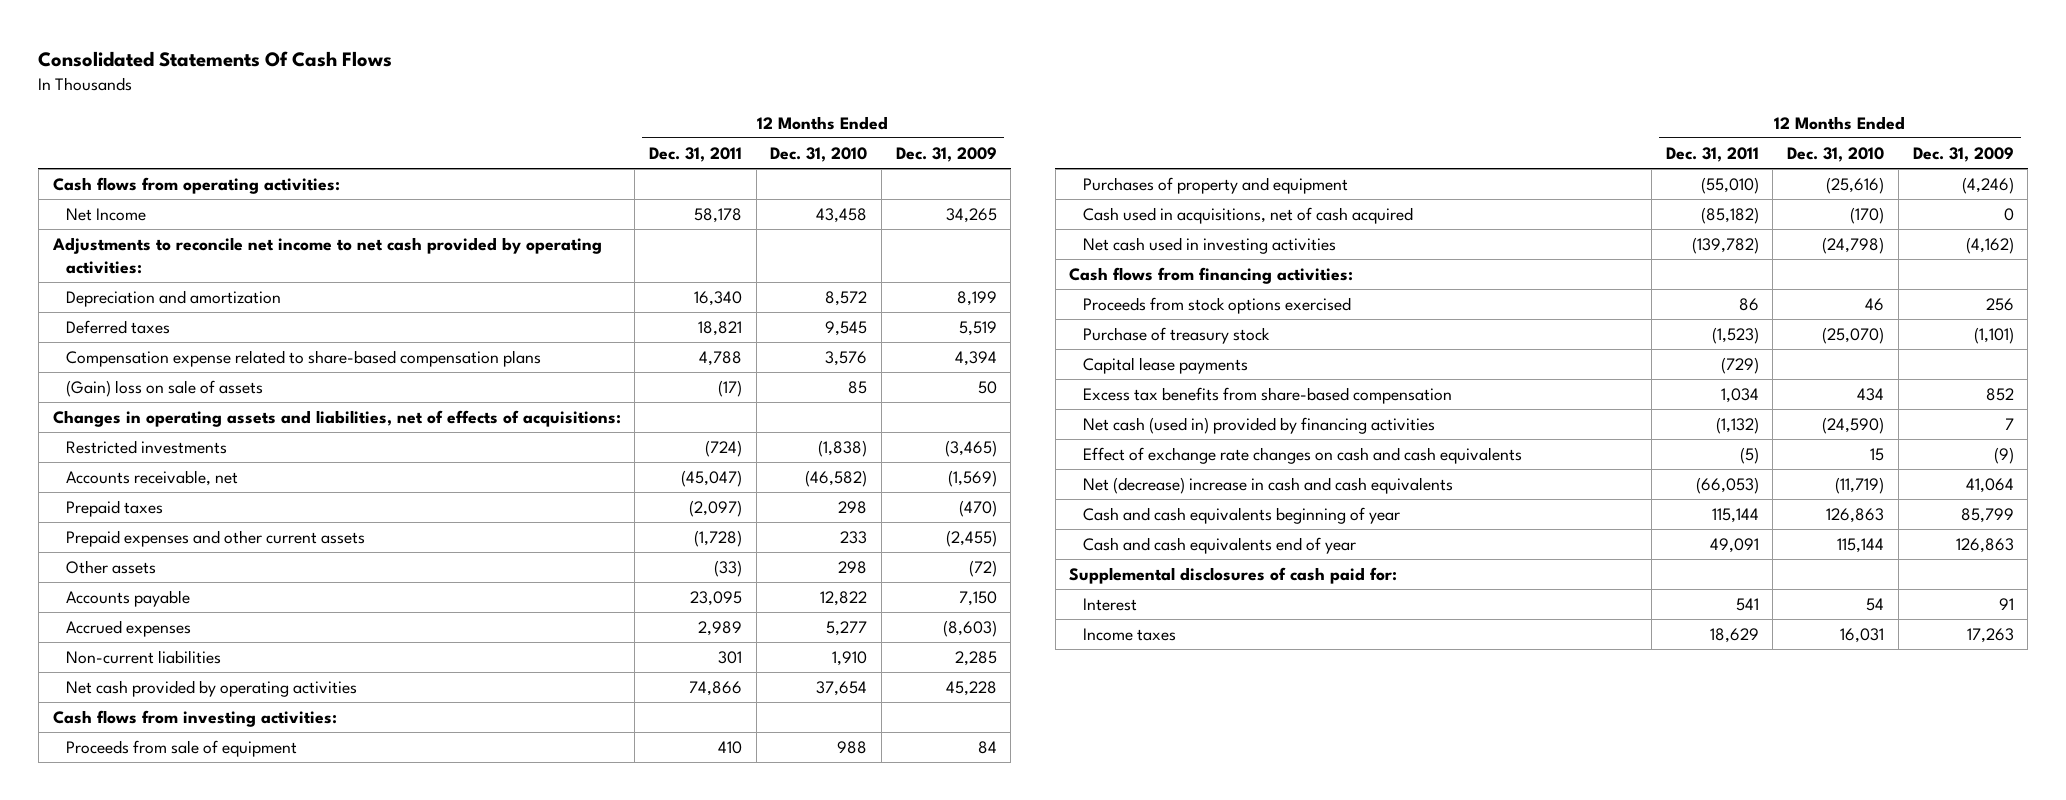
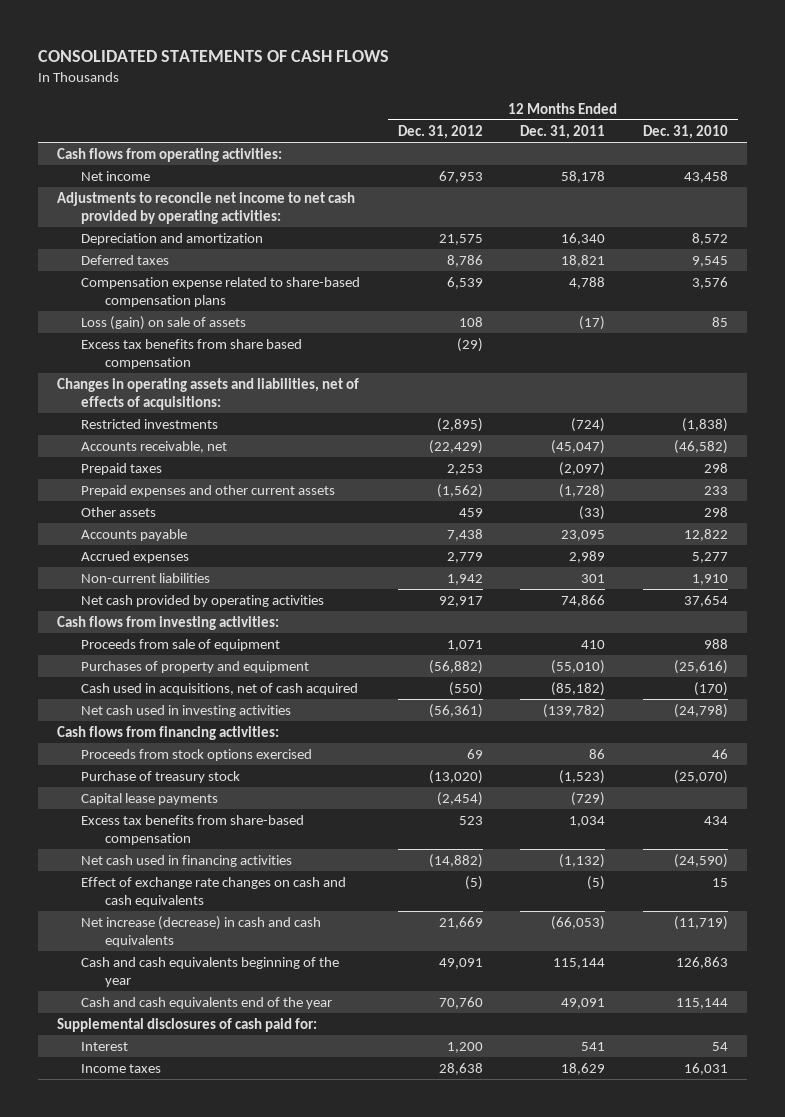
[38,50,393,67] Consolidated Statements Of Cash Flows -> [38,49,390,62] CONSOLIDATED STATEMENTS OF CASH FLOWS
[895,146,997,162] Dec. 31, 2009 -> none
none -> [397,125,483,140] Dec. 31, 2012
[66,207,147,221] Net Income -> [81,171,151,182] Net income
[66,379,264,397] (Gain) loss on sale of assets -> [81,316,247,331] Loss (gain) on sale of assets
none -> [81,339,303,369] Excess tax benefits from share based compensation
[1082,416,1435,434] Net cash (used in) provided by financing activities -> [81,855,293,868] Net cash used in financing activities
[1082,476,1453,494] Net (decrease) increase in cash and cash equivalents -> [81,916,322,947] Net increase (decrease) in cash and cash equivalents
[1082,506,1400,524] Cash and cash equivalents beginning of year -> [81,957,340,987] Cash and cash equivalents beginning of the year
[1082,536,1356,554] Cash and cash equivalents end of year -> [81,997,333,1010] Cash and cash equivalents end of the year

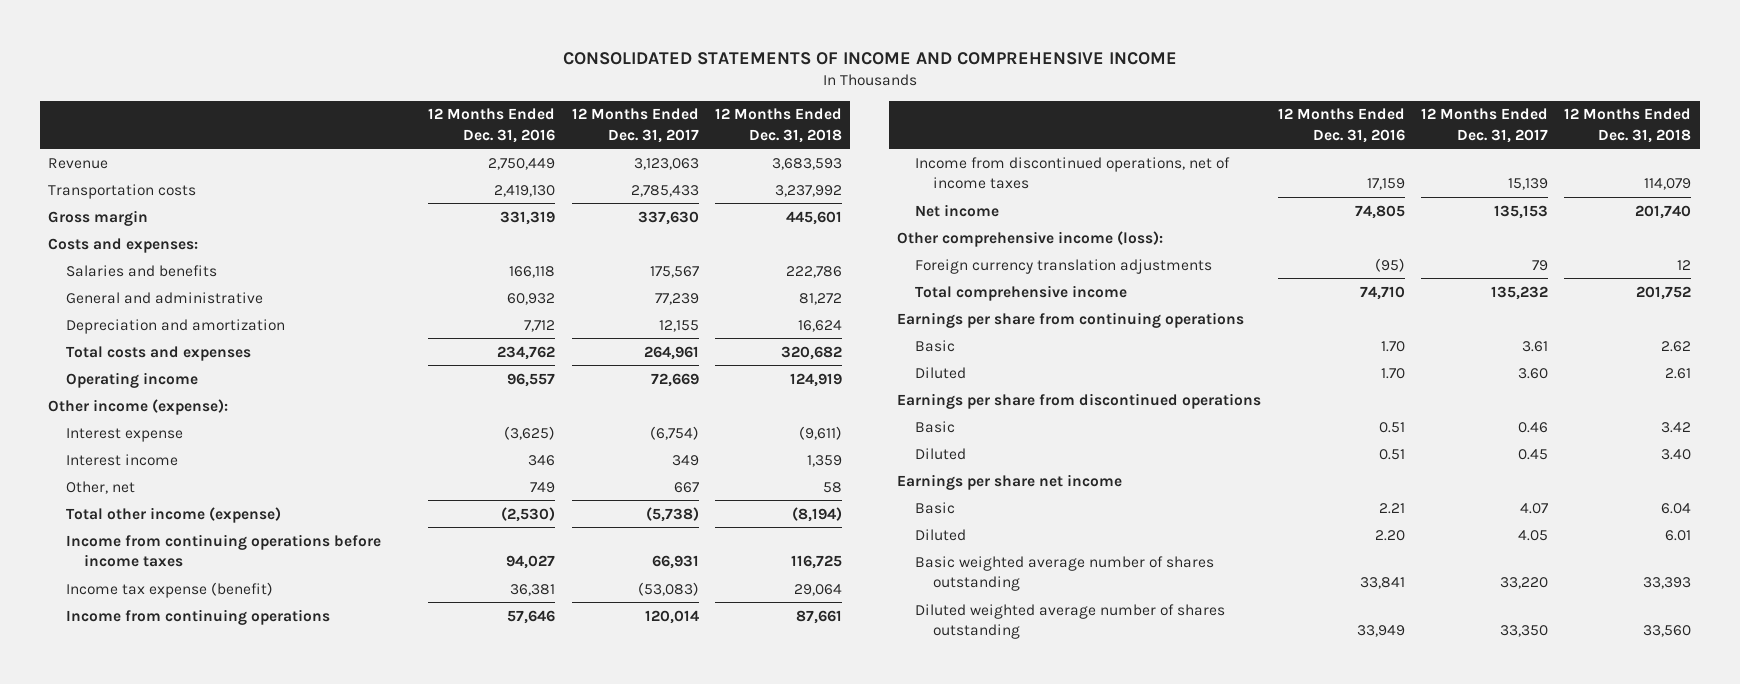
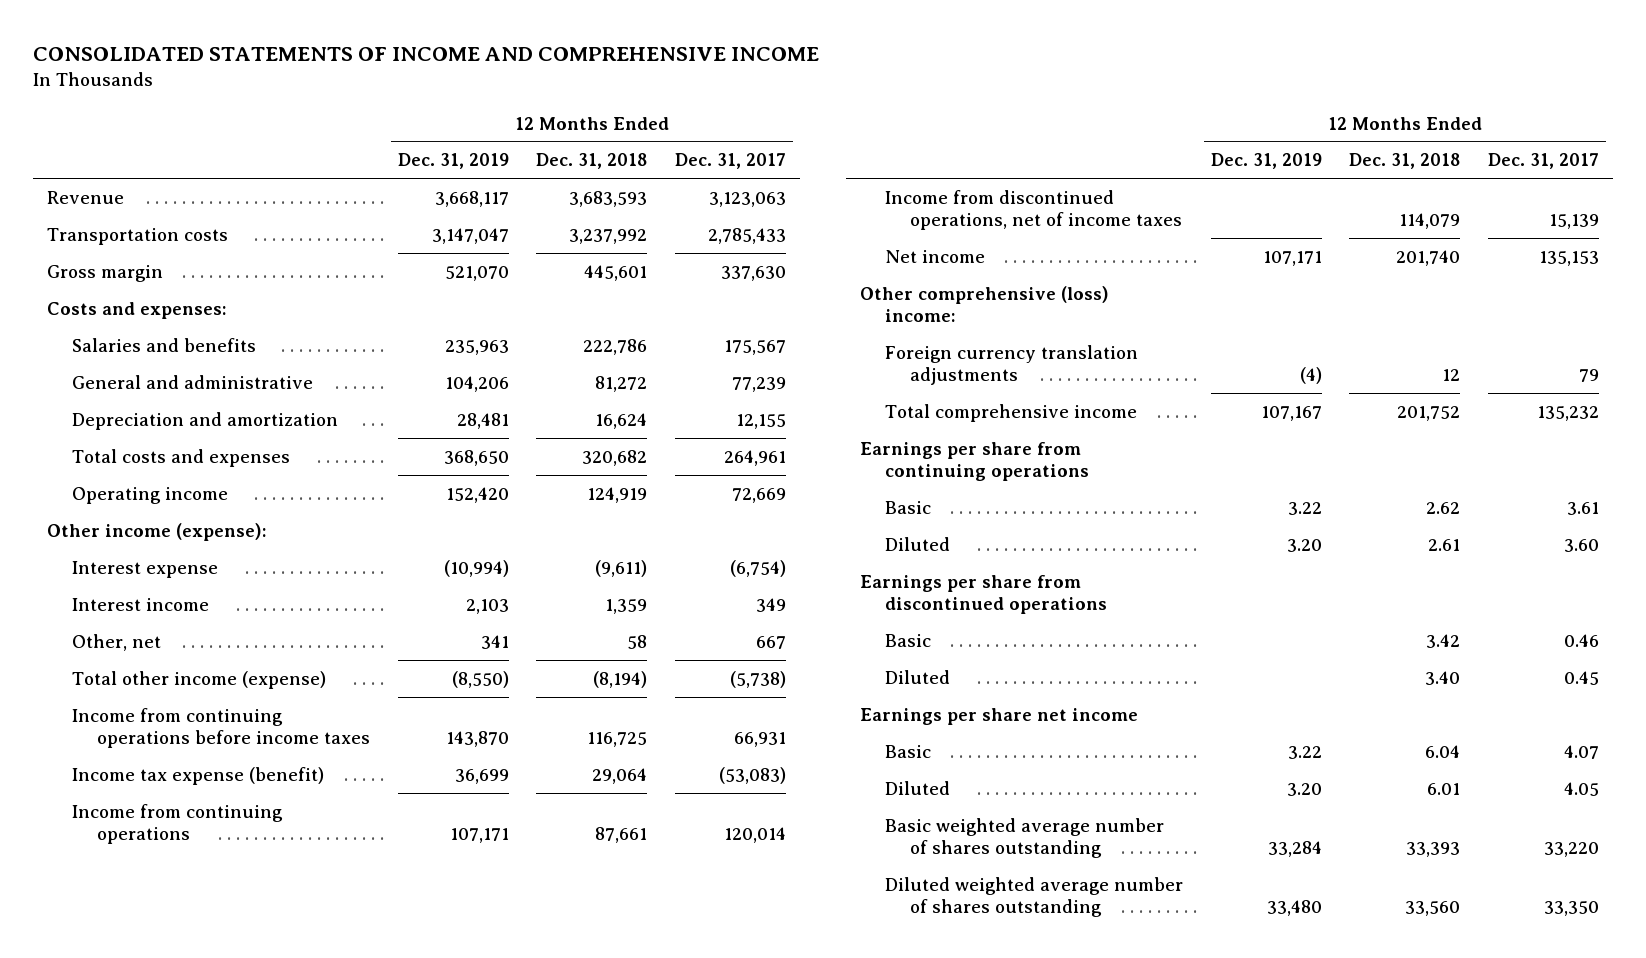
[428,108,556,143] 12 Months Ended Dec. 31, 2016 -> none
none -> [397,153,509,170] Dec. 31, 2019
[897,230,1164,247] Other comprehensive income (loss): -> [859,285,1109,323] Other comprehensive (loss) income:

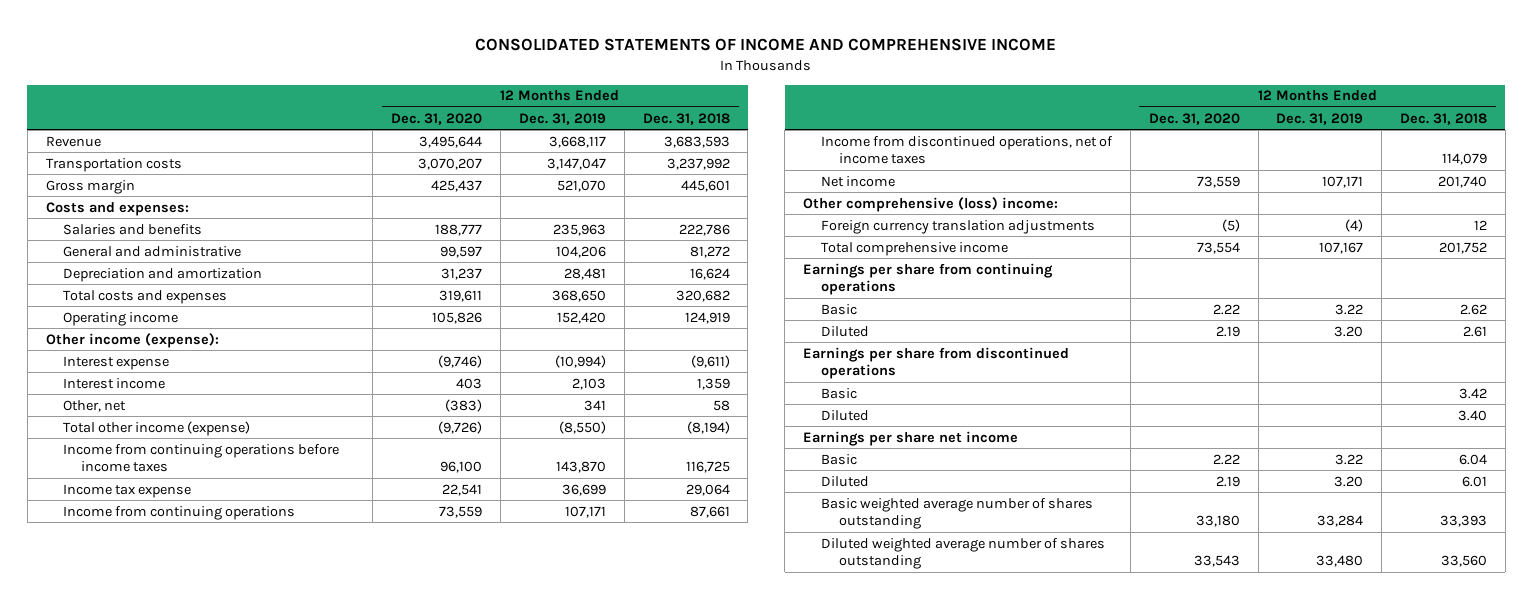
[674,153,786,170] Dec. 31, 2017 -> none
none -> [391,112,483,125] Dec. 31, 2020
[71,766,324,785] Income tax expense (benefit) -> [63,483,192,498] Income tax expense

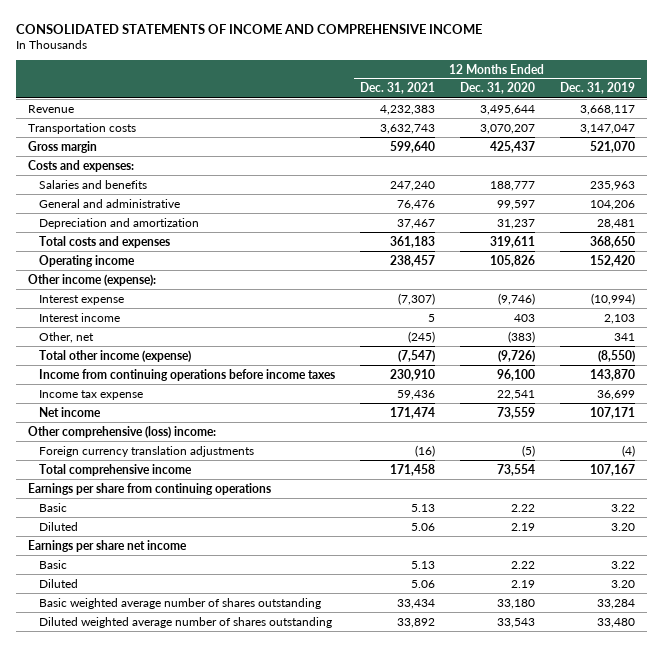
[642,112,730,125] Dec. 31, 2018 -> none
none -> [360,82,436,95] Dec. 31, 2021
[63,505,296,520] Income from continuing operations -> none
[820,135,1113,165] Income from discontinued operations, net of income taxes -> none
[803,346,1070,380] Earnings per share from discontinued operations -> none
[820,387,857,399] Basic -> none
[820,409,869,421] Diluted -> none

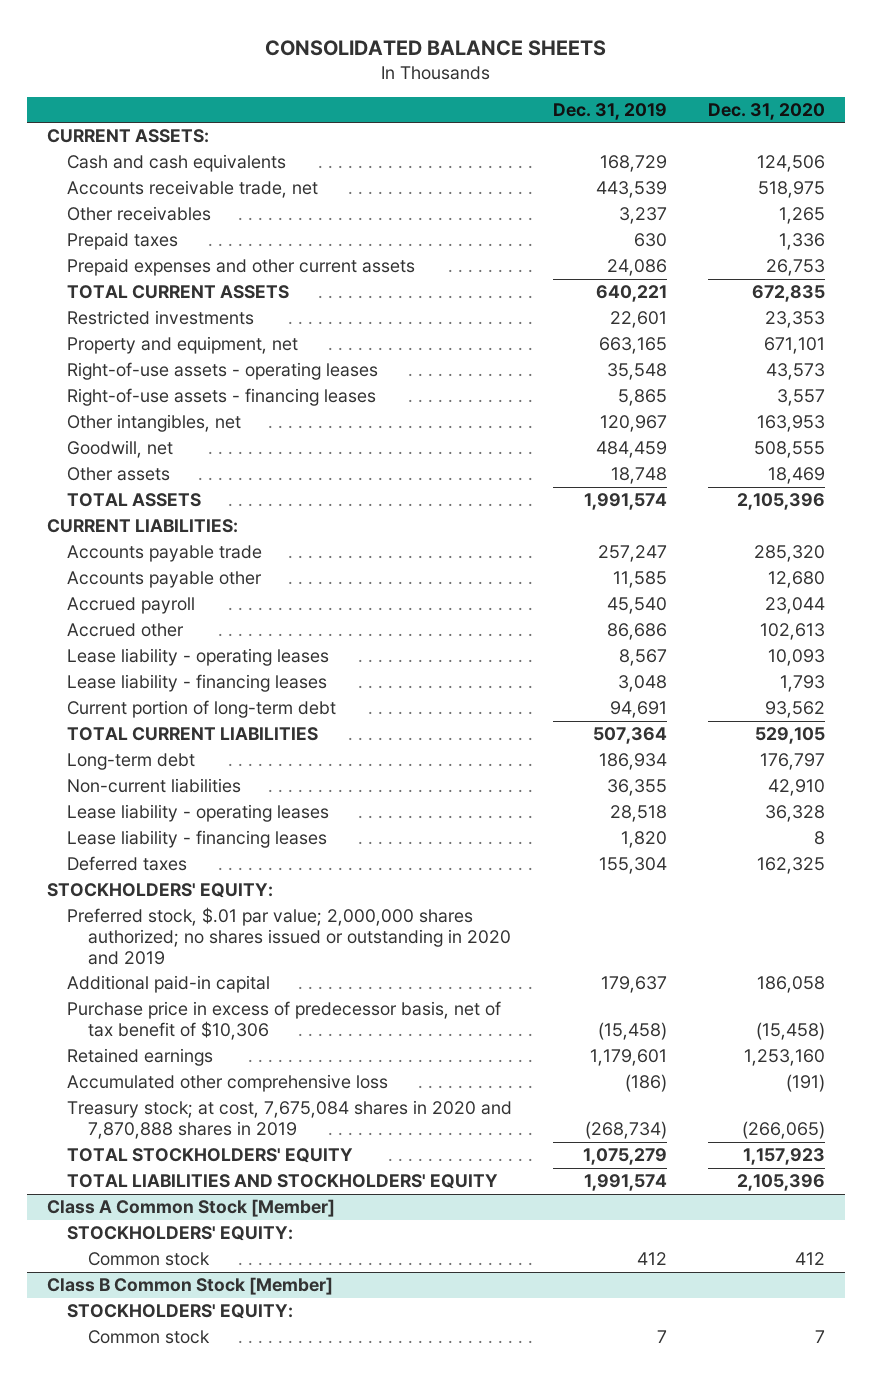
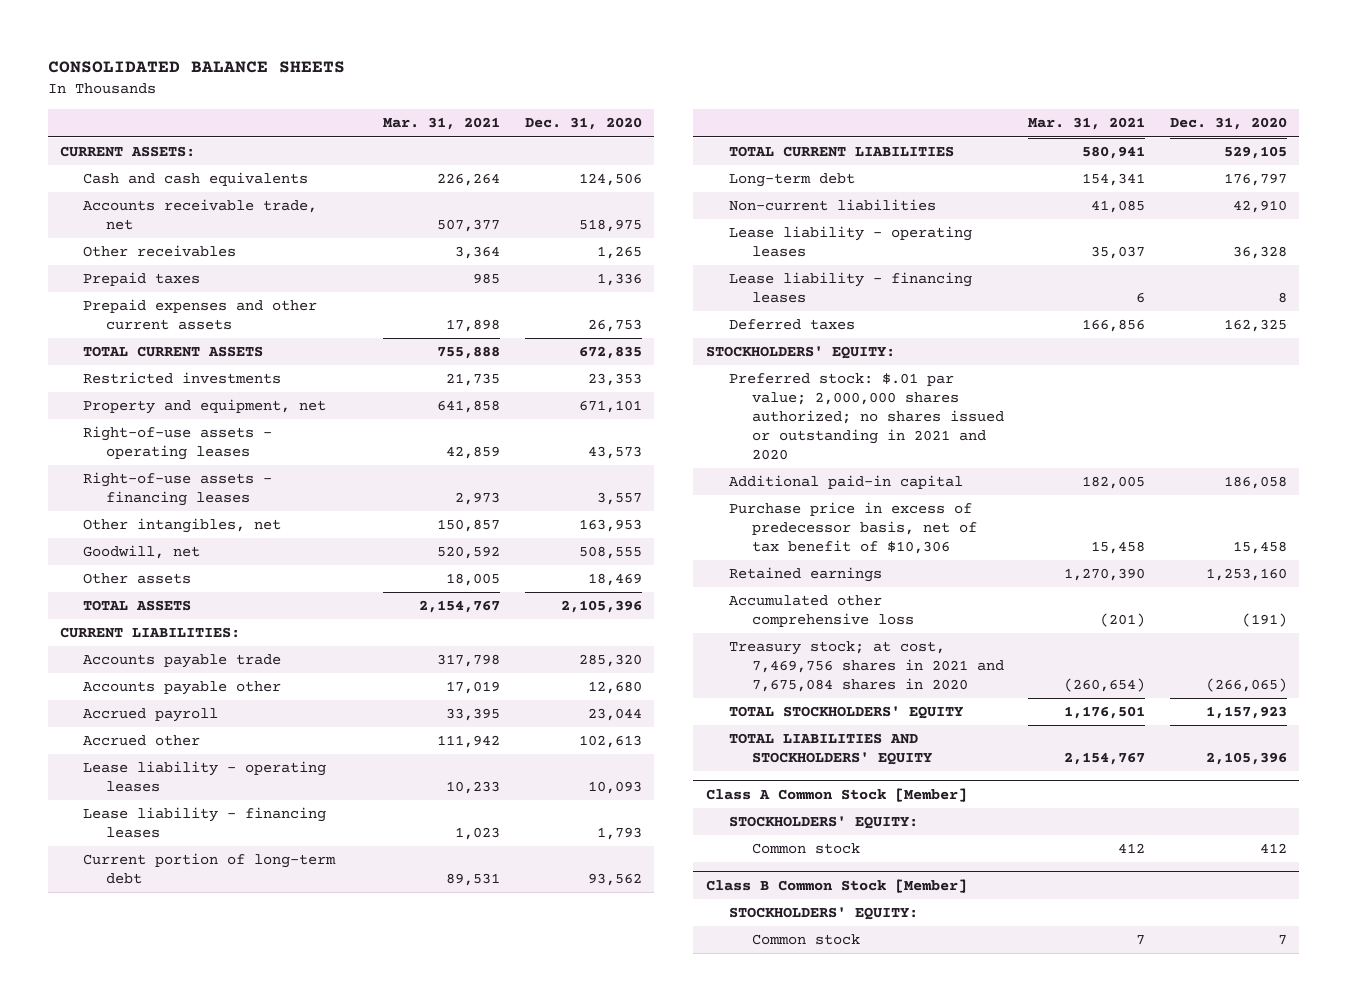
[553,102,668,120] Dec. 31, 2019 -> none
none -> [383,117,501,131] Mar. 31, 2021
[67,907,511,965] Preferred stock, $.01 par value; 2,000,000 shares authorized; no shares issued or outstanding in 2020 and 2019 -> [728,373,1004,461] Preferred stock: $.01 par value; 2,000,000 shares authorized; no shares issued or outstanding in 2021 and 2020
[755,1021,825,1040] (15,458) -> [1233,541,1288,555] 15,458
[67,1100,513,1139] Treasury stock; at cost, 7,675,084 shares in 2020 and 7,870,888 shares in 2019 -> [728,641,1004,693] Treasury stock; at cost, 7,469,756 shares in 2021 and 7,675,084 shares in 2020

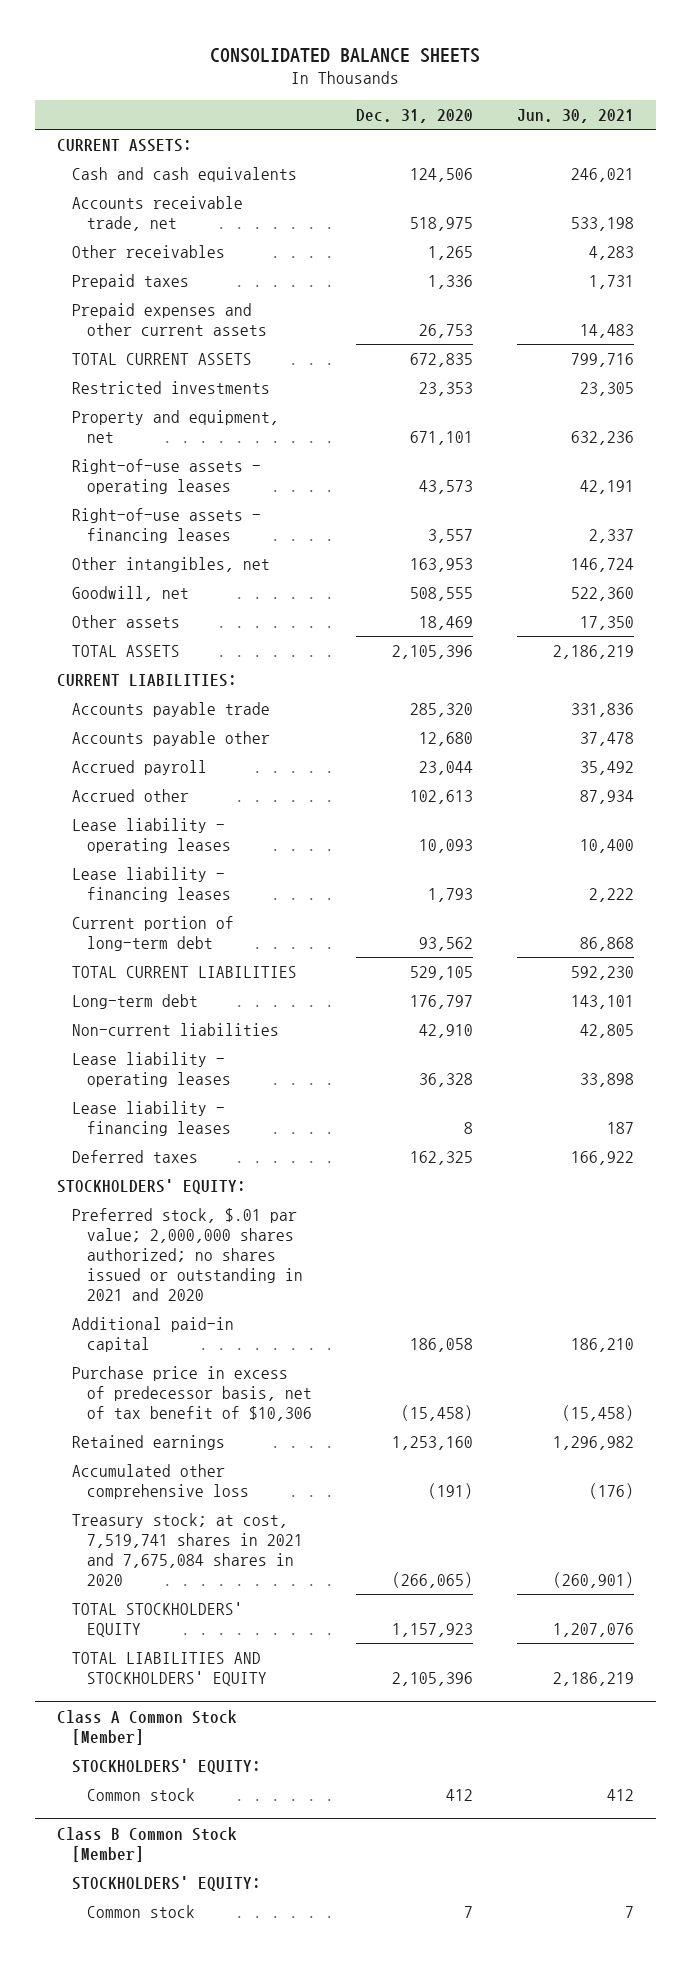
[383,117,501,131] Mar. 31, 2021 -> none
none -> [516,109,634,124] Jun. 30, 2021
[728,373,1004,461] Preferred stock: $.01 par value; 2,000,000 shares authorized; no shares issued or outstanding in 2021 and 2020 -> [71,1207,303,1301] Preferred stock, $.01 par value; 2,000,000 shares authorized; no shares issued or outstanding in 2021 and 2020
[1233,541,1288,555] 15,458 -> [400,1404,473,1421] (15,458)
[728,641,1004,693] Treasury stock; at cost, 7,469,756 shares in 2021 and 7,675,084 shares in 2020 -> [71,1512,303,1586] Treasury stock; at cost, 7,519,741 shares in 2021 and 7,675,084 shares in 2020

